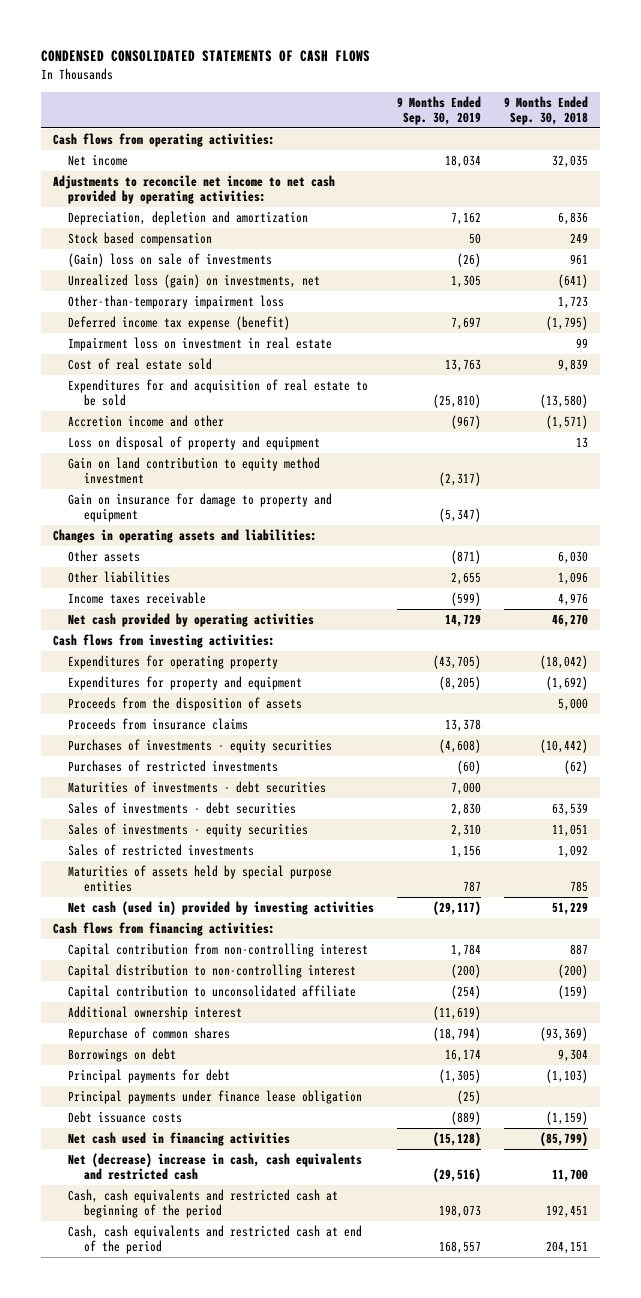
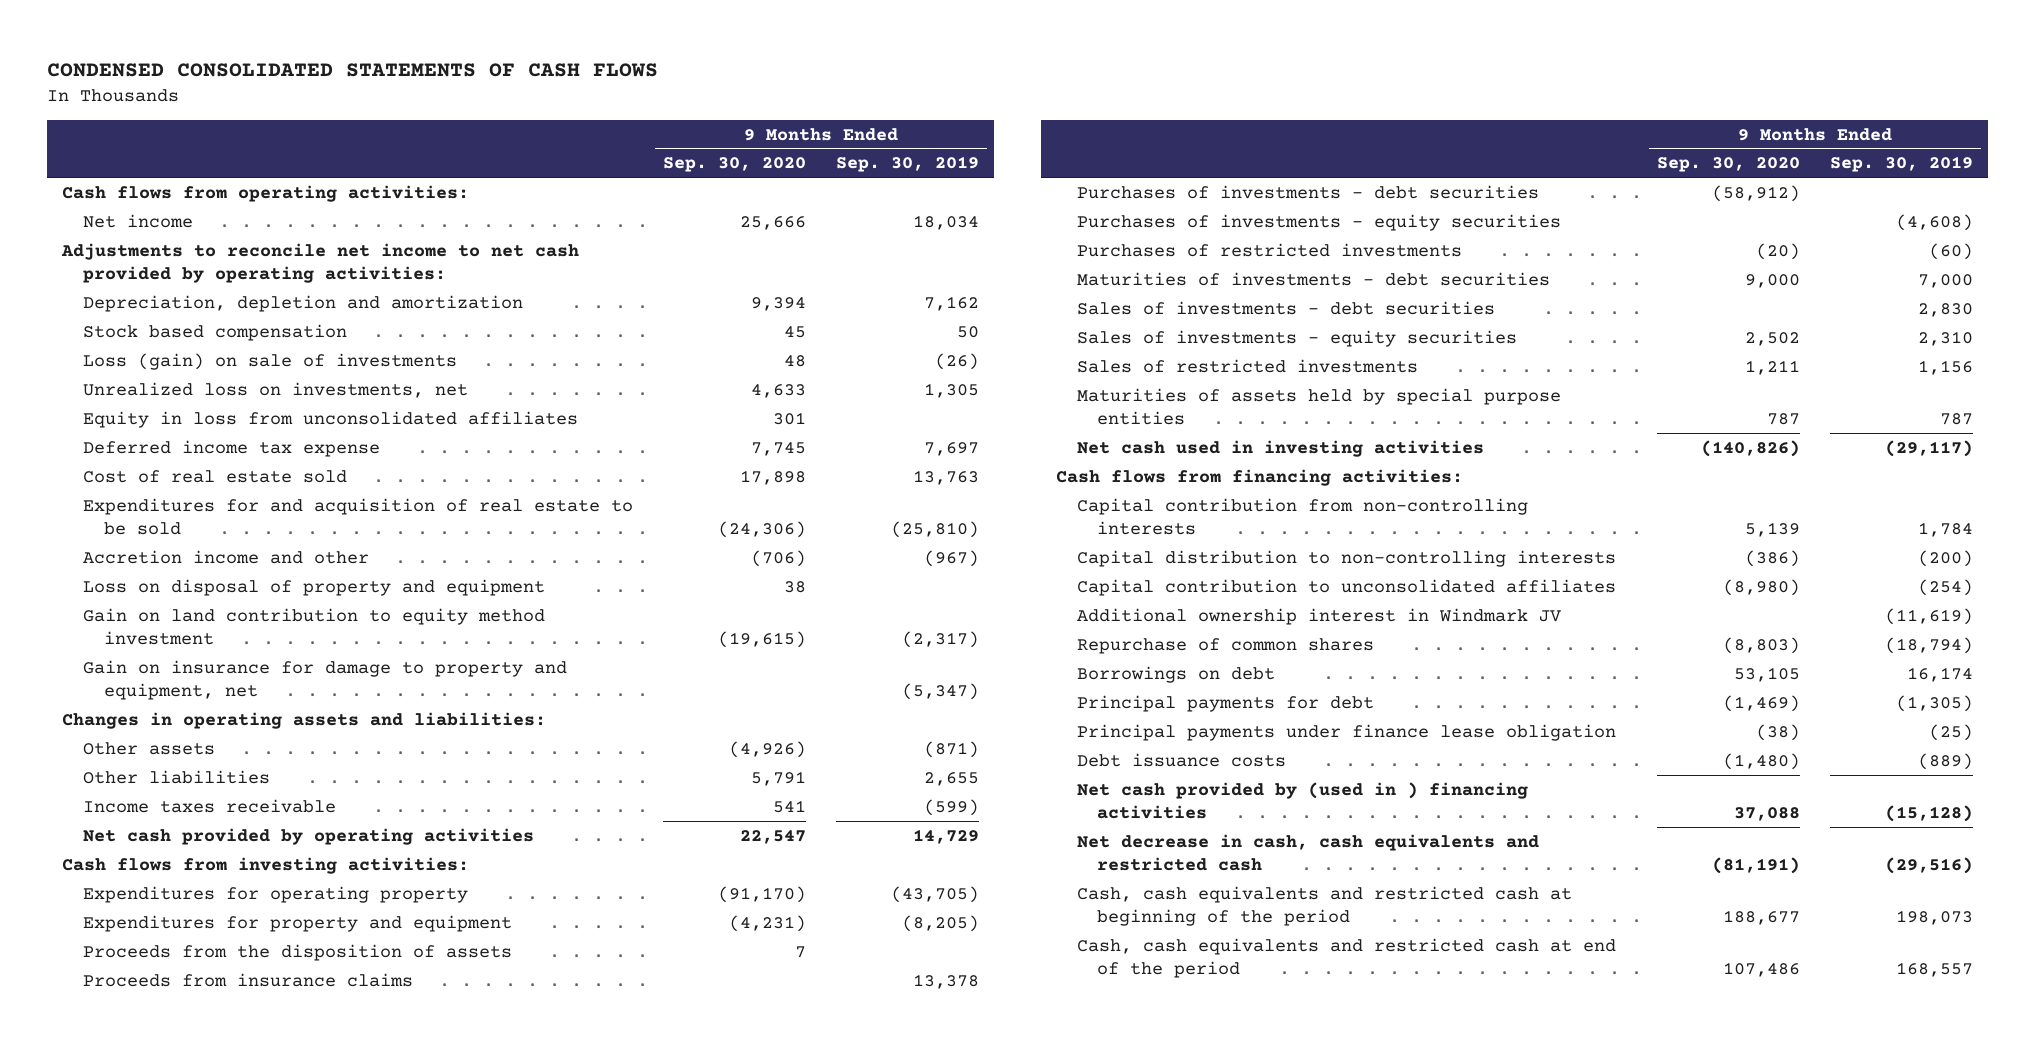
[504,95,589,126] 9 Months Ended Sep. 30, 2018 -> none
none -> [662,157,806,173] Sep. 30, 2020
[68,294,285,309] Other-than-temporary impairment loss -> none
[68,336,333,351] Impairment loss on investment in real estate -> none
[68,252,273,267] (Gain) loss on sale of investments -> [82,352,457,370] Loss (gain) on sale of investments
[68,273,321,288] Unrealized loss (gain) on investments, net -> [82,381,468,398] Unrealized loss on investments, net
none -> [82,410,578,428] Equity in loss from unconsolidated affiliates
[68,315,291,330] Deferred income tax expense (benefit) -> [82,439,380,457] Deferred income tax expense
[68,492,333,523] Gain on insurance for damage to property and equipment -> [82,659,567,701] Gain on insurance for damage to property and equipment, net
none -> [1076,184,1539,199] Purchases of investments - debt securities
[68,900,375,915] Net cash (used in) provided by investing activities -> [1076,439,1484,457] Net cash used in investing activities
[68,942,369,957] Capital contribution from non-controlling interest -> [1076,497,1528,536] Capital contribution from non-controlling interests
[68,963,357,978] Capital distribution to non-controlling interest -> [1076,549,1616,567] Capital distribution to non-controlling interests
[68,984,357,999] Capital contribution to unconsolidated affiliate -> [1076,578,1616,596] Capital contribution to unconsolidated affiliates
[68,1005,243,1020] Additional ownership interest -> [1076,607,1561,625] Additional ownership interest in Windmark JV
[68,1131,291,1146] Net cash used in financing activities -> [1076,781,1528,820] Net cash provided by (used in ) financing activities
[68,1152,363,1181] Net (decrease) increase in cash, cash equivalents and restricted cash -> [1076,833,1539,872] Net decrease in cash, cash equivalents and restricted cash

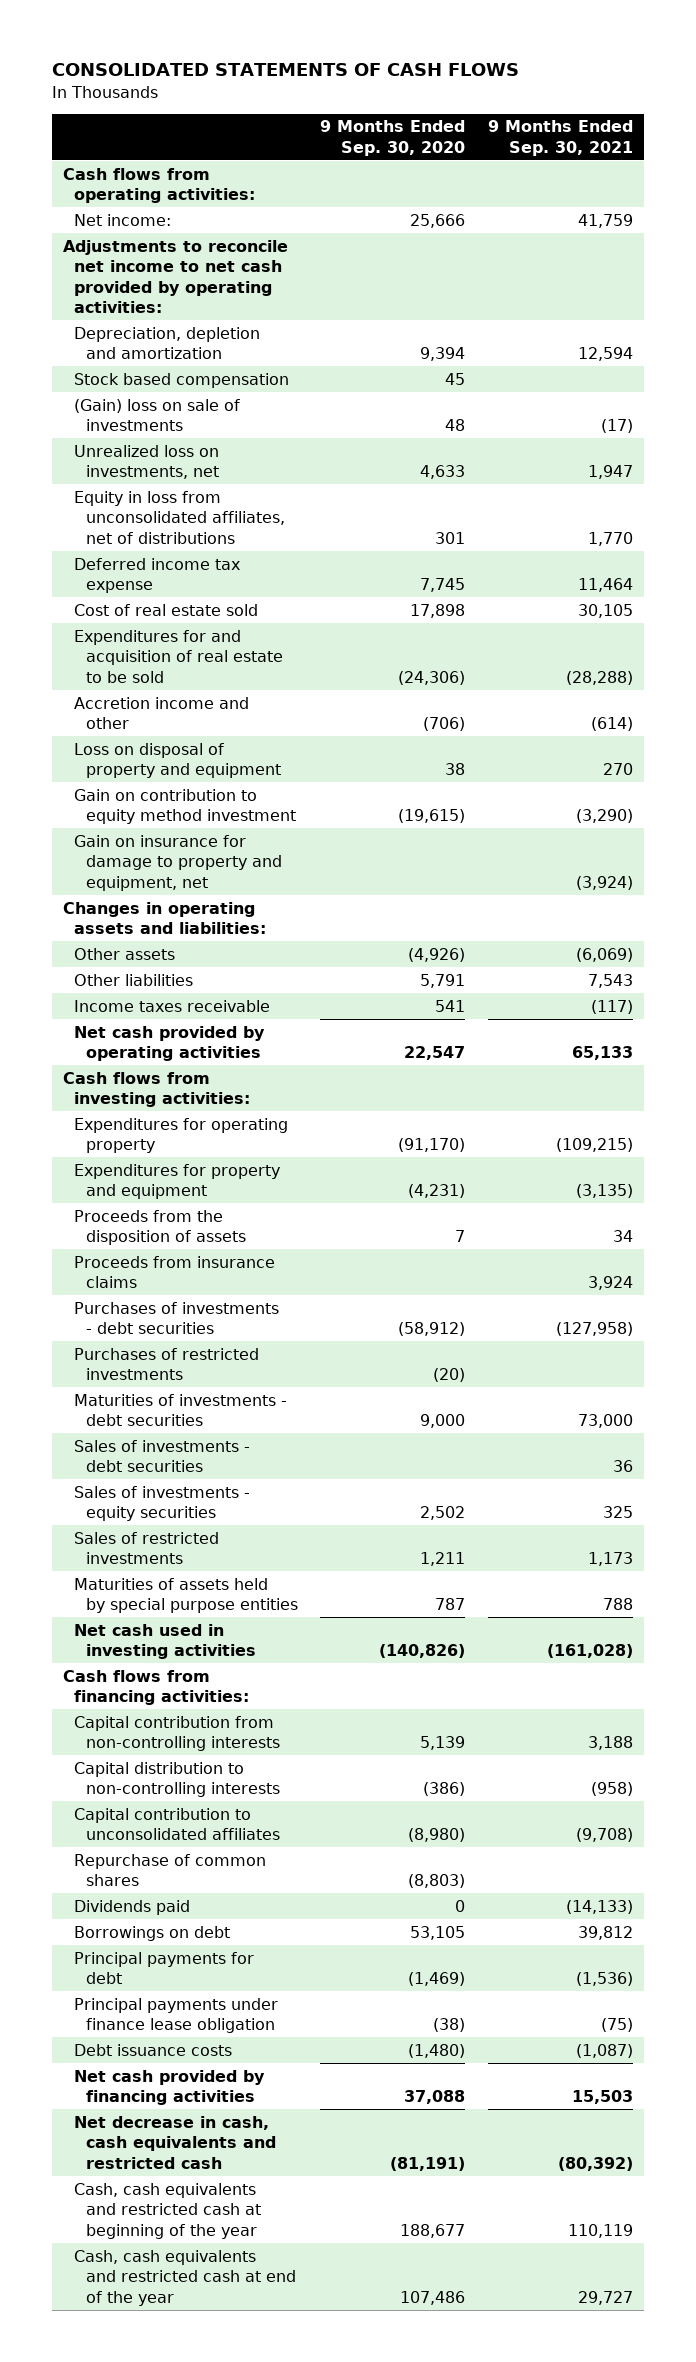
[47,63,659,78] CONDENSED CONSOLIDATED STATEMENTS OF CASH FLOWS -> [51,63,519,77] CONSOLIDATED STATEMENTS OF CASH FLOWS
[836,156,980,173] Sep. 30, 2019 -> none
none -> [488,120,634,156] 9 Months Ended Sep. 30, 2021
[82,213,193,228] Net income -> [74,213,172,226] Net income:
[82,352,457,370] Loss (gain) on sale of investments -> [74,398,241,432] (Gain) loss on sale of investments
[82,410,578,428] Equity in loss from unconsolidated affiliates -> [74,490,285,544] Equity in loss from unconsolidated affiliates, net of distributions
[82,607,545,646] Gain on land contribution to equity method investment -> [74,788,296,825] Gain on contribution to equity method investment
[1076,213,1561,231] Purchases of investments - equity securities -> none
[1076,607,1561,625] Additional ownership interest in Windmark JV -> none
none -> [74,1899,191,1915] Dividends paid
[1076,781,1528,820] Net cash provided by (used in ) financing activities -> [74,2069,266,2106] Net cash provided by financing activities
[1076,885,1572,927] Cash, cash equivalents and restricted cash at beginning of the period -> [74,2182,261,2239] Cash, cash equivalents and restricted cash at beginning of the year
[1076,937,1616,979] Cash, cash equivalents and restricted cash at end of the period -> [74,2249,296,2306] Cash, cash equivalents and restricted cash at end of the year

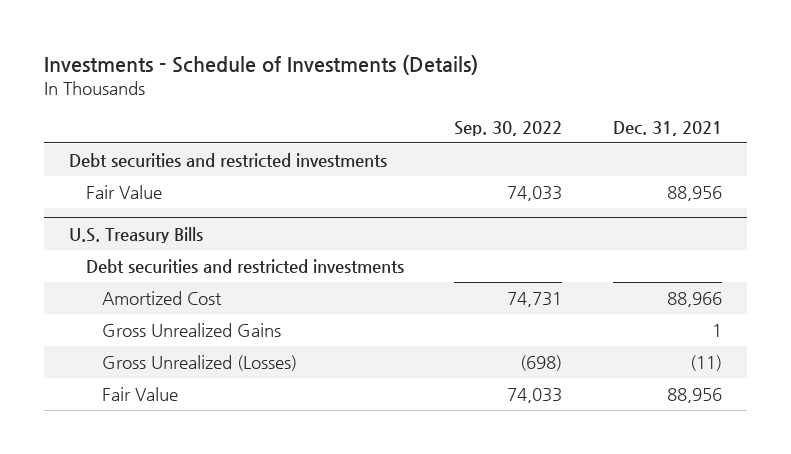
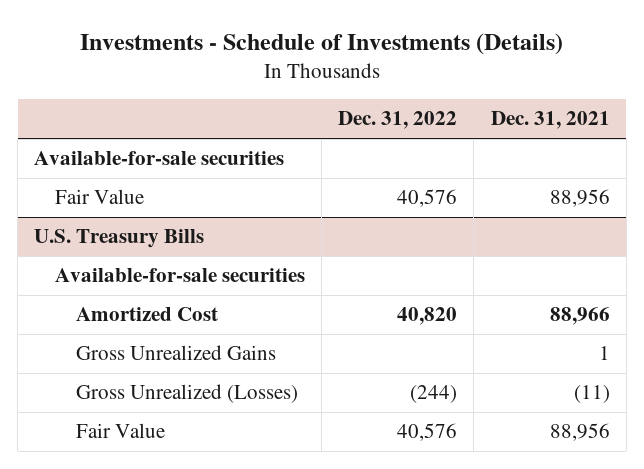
[454,120,563,136] Sep. 30, 2022 -> none
none -> [338,111,458,130] Dec. 31, 2022
[69,153,388,169] Debt securities and restricted investments -> [34,151,285,166] Available-for-sale securities
[85,259,404,275] Debt securities and restricted investments -> [55,268,306,283] Available-for-sale securities

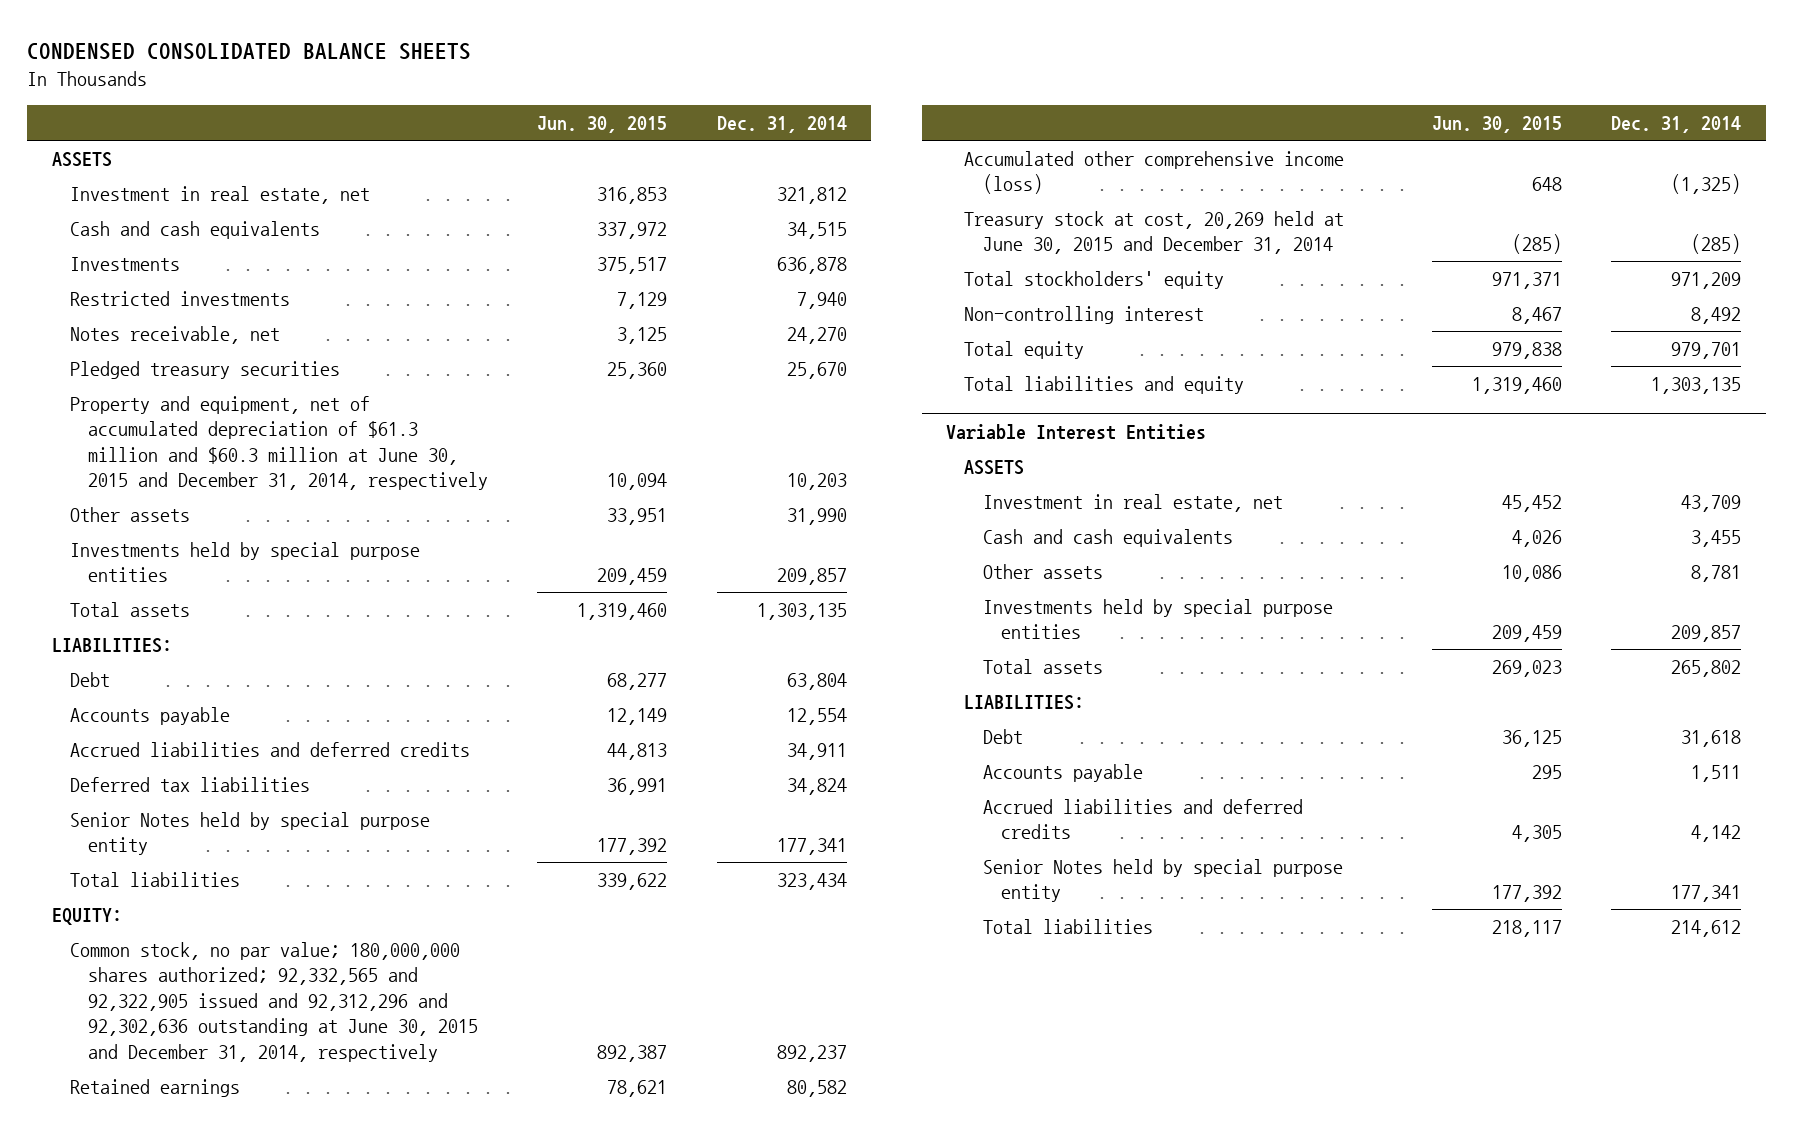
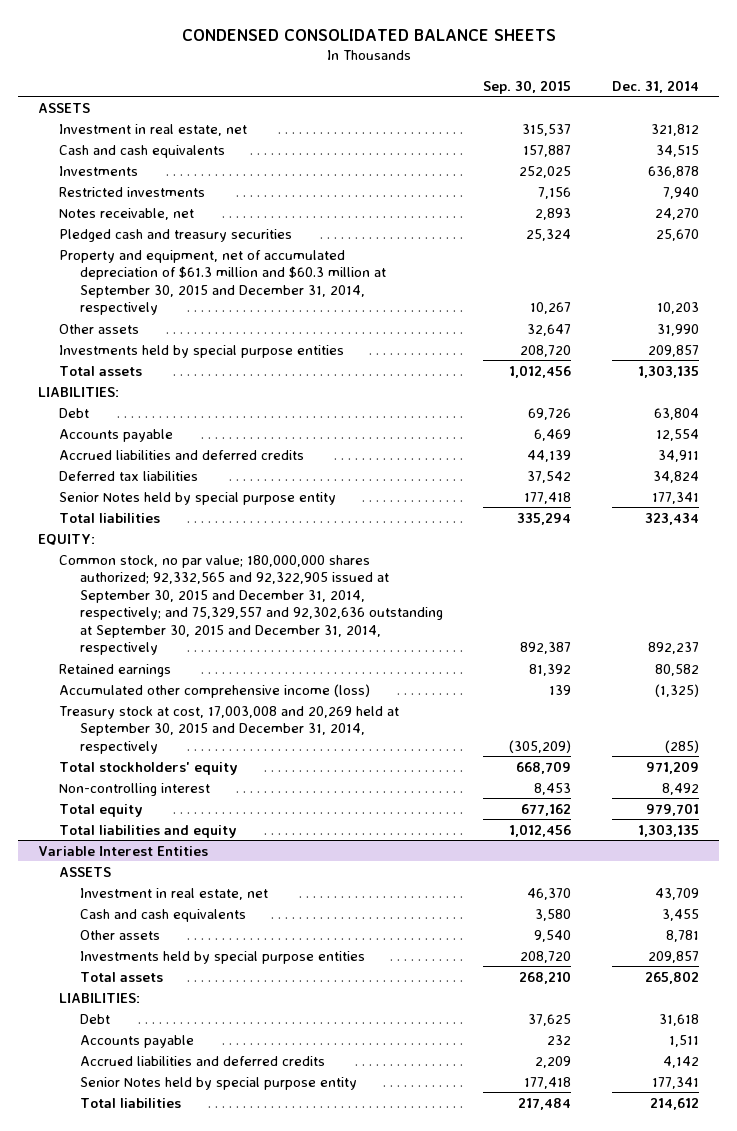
[537,116,668,134] Jun. 30, 2015 -> none
none -> [483,79,572,94] Sep. 30, 2015
[69,360,340,379] Pledged treasury securities -> [58,228,292,242] Pledged cash and treasury securities
[69,395,488,491] Property and equipment, net of accumulated depreciation of $61.3 million and $60.3 million at June 30, 2015 and December 31, 2014, respectively -> [58,249,386,316] Property and equipment, net of accumulated depreciation of $61.3 million and $60.3 million at September 30, 2015 and December 31, 2014, respectively
[69,941,478,1062] Common stock, no par value; 180,000,000 shares authorized; 92,332,565 and 92,322,905 issued and 92,312,296 and 92,302,636 outstanding at June 30, 2015 and December 31, 2014, respectively -> [58,554,443,656] Common stock, no par value; 180,000,000 shares authorized; 92,332,565 and 92,322,905 issued at September 30, 2015 and December 31, 2014, respectively; and 75,329,557 and 92,302,636 outstanding at September 30, 2015 and December 31, 2014, respectively
[964,210,1345,255] Treasury stock at cost, 20,269 held at June 30, 2015 and December 31, 2014 -> [58,705,399,754] Treasury stock at cost, 17,003,008 and 20,269 held at September 30, 2015 and December 31, 2014, respectively

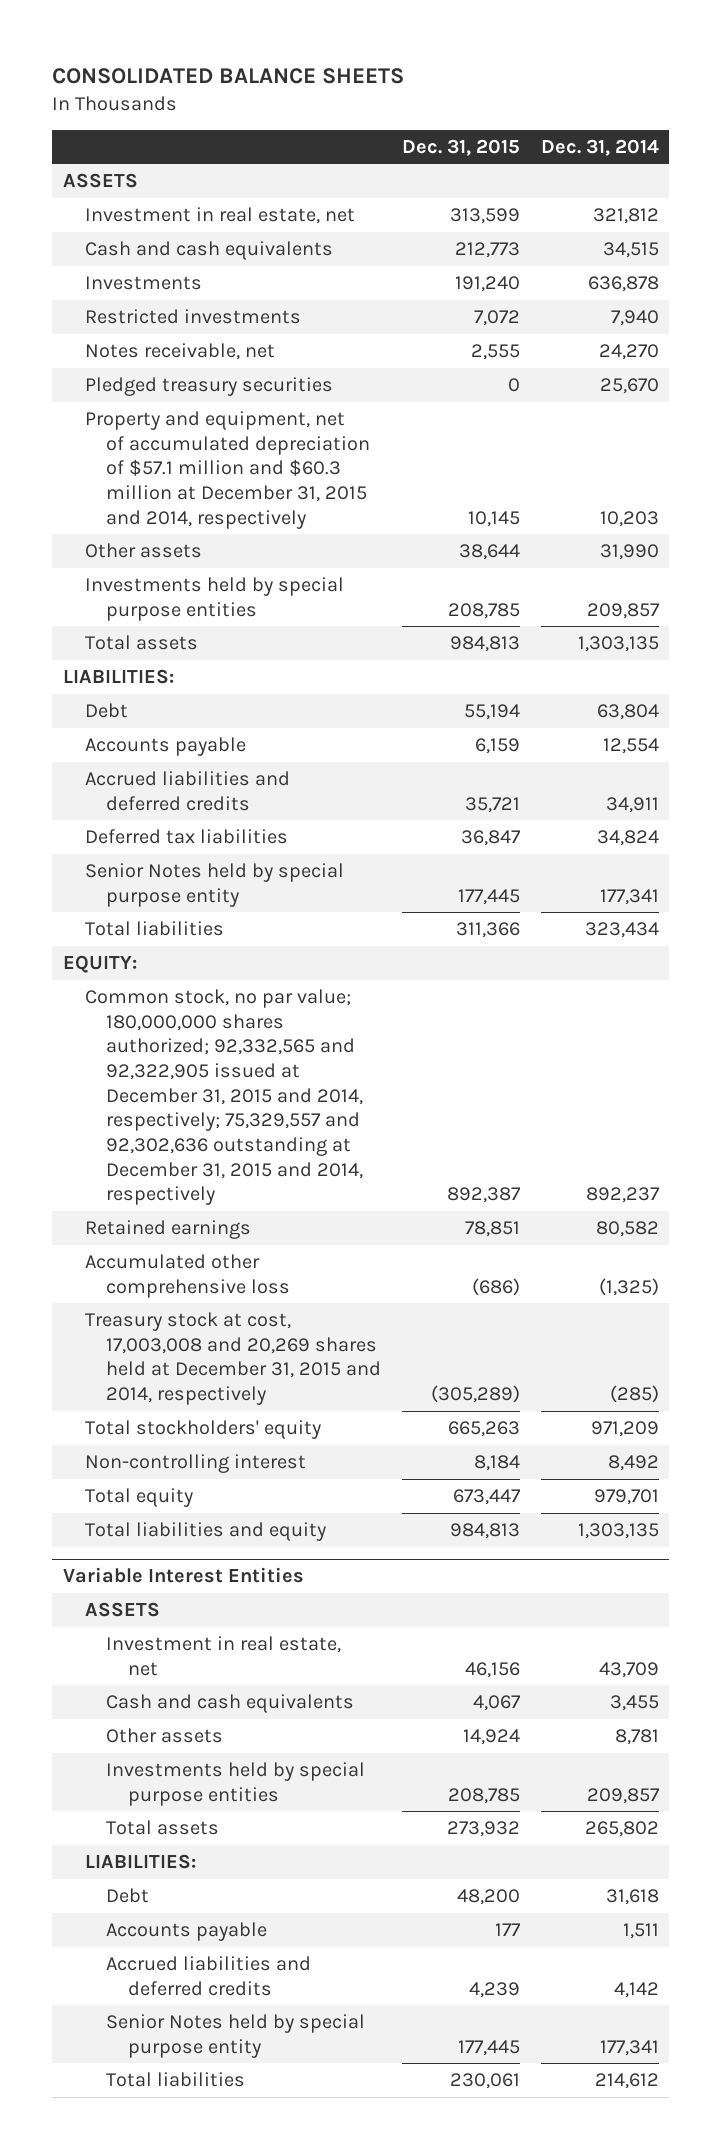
[181,28,556,41] CONDENSED CONSOLIDATED BALANCE SHEETS -> [52,68,405,85] CONSOLIDATED BALANCE SHEETS
[483,79,572,94] Sep. 30, 2015 -> none
none -> [401,138,520,156] Dec. 31, 2015
[58,228,292,242] Pledged cash and treasury securities -> [84,377,333,397] Pledged treasury securities
[58,249,386,316] Property and equipment, net of accumulated depreciation of $61.3 million and $60.3 million at September 30, 2015 and December 31, 2014, respectively -> [84,411,371,529] Property and equipment, net of accumulated depreciation of $57.1 million and $60.3 million at December 31, 2015 and 2014, respectively
[58,554,443,656] Common stock, no par value; 180,000,000 shares authorized; 92,332,565 and 92,322,905 issued at September 30, 2015 and December 31, 2014, respectively; and 75,329,557 and 92,302,636 outstanding at September 30, 2015 and December 31, 2014, respectively -> [84,989,364,1206] Common stock, no par value; 180,000,000 shares authorized; 92,332,565 and 92,322,905 issued at December 31, 2015 and 2014, respectively; 75,329,557 and 92,302,636 outstanding at December 31, 2015 and 2014, respectively
[58,683,370,698] Accumulated other comprehensive income (loss) -> [84,1254,291,1298] Accumulated other comprehensive loss
[58,705,399,754] Treasury stock at cost, 17,003,008 and 20,269 held at September 30, 2015 and December 31, 2014, respectively -> [84,1312,382,1406] Treasury stock at cost, 17,003,008 and 20,269 shares held at December 31, 2015 and 2014, respectively

